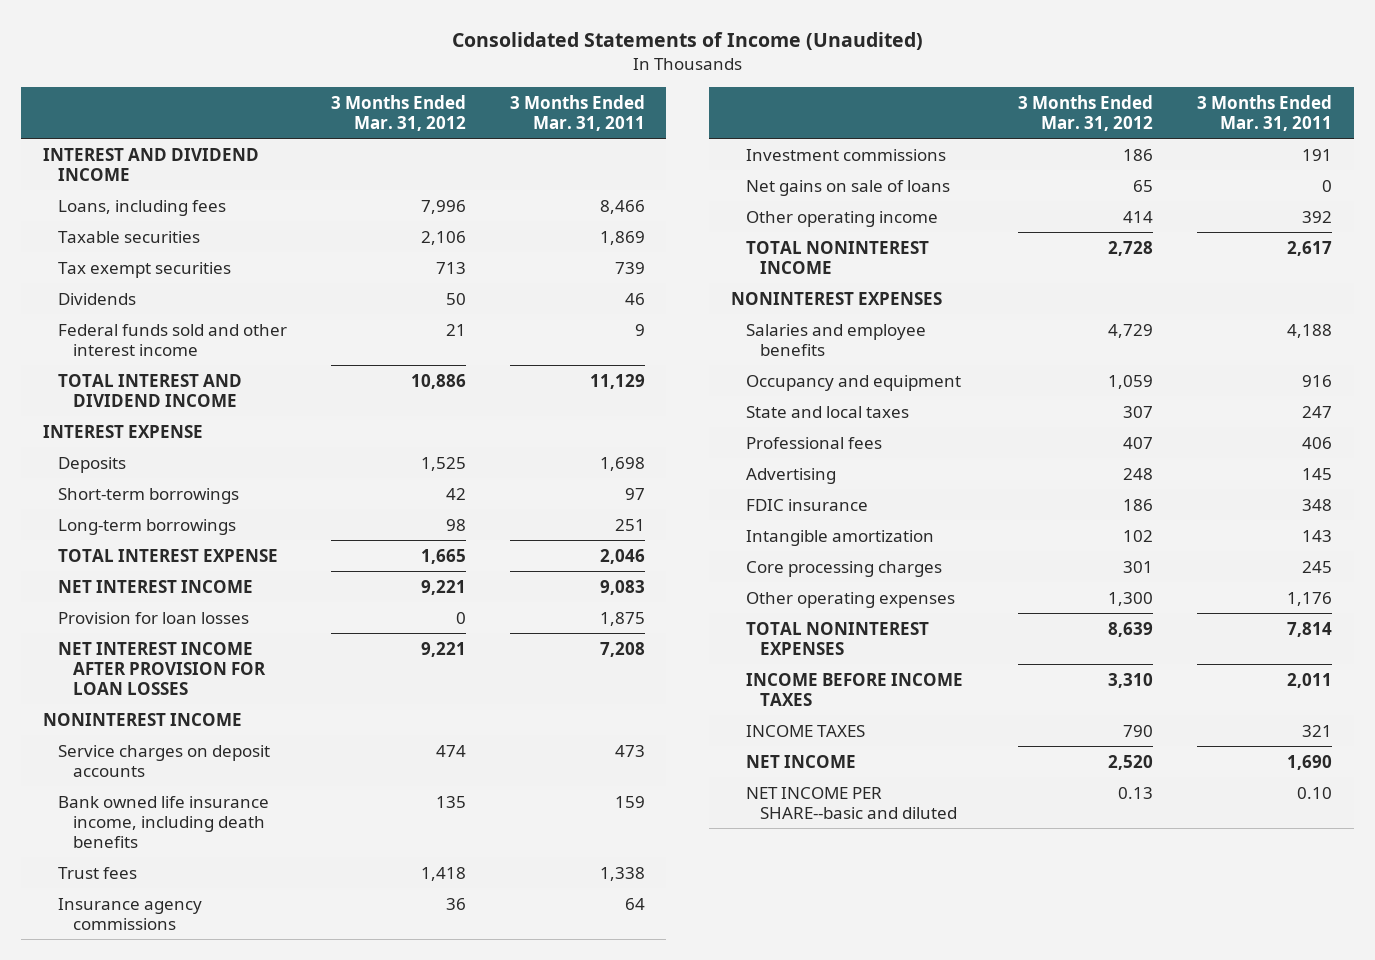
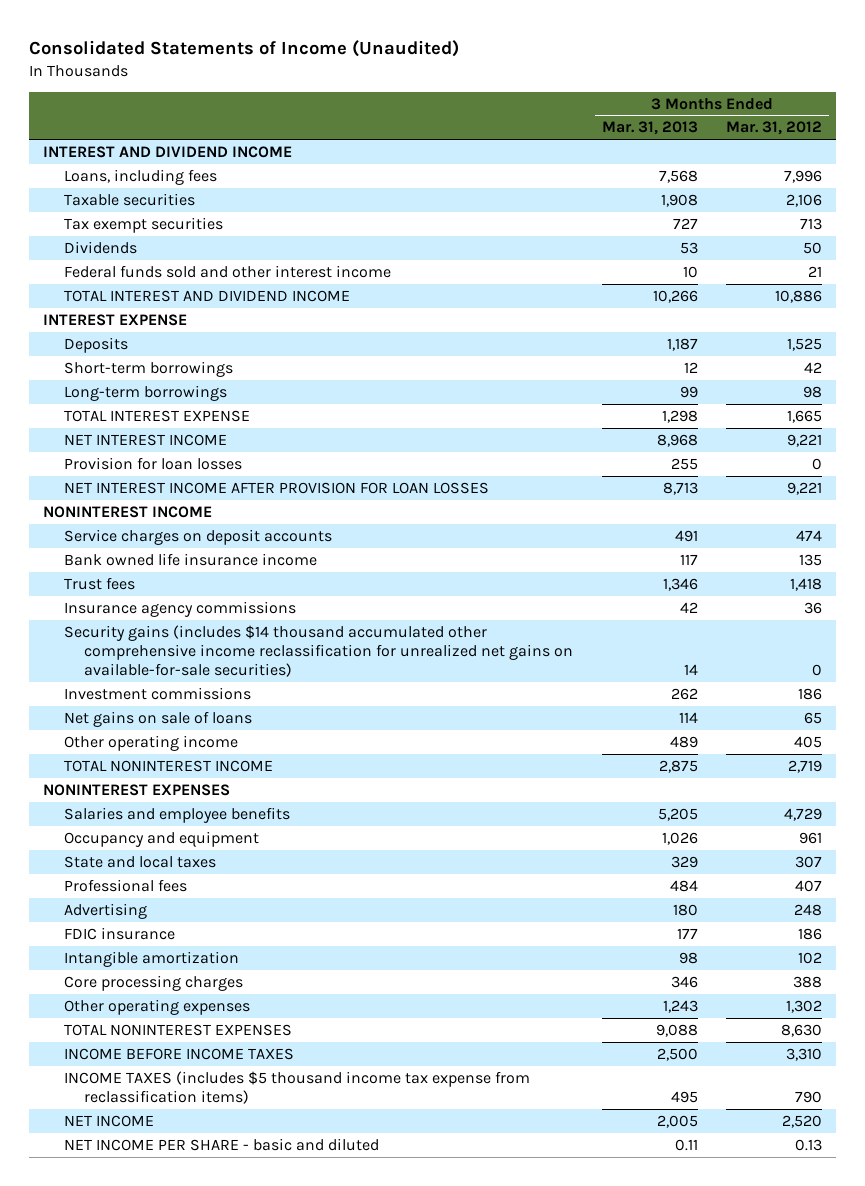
[509,94,645,131] 3 Months Ended Mar. 31, 2011 -> none
none -> [601,121,698,136] Mar. 31, 2013
[57,795,269,848] Bank owned life insurance income, including death benefits -> [63,552,317,566] Bank owned life insurance income
none -> [63,624,574,677] Security gains (includes $14 thousand accumulated other comprehensive income reclassification for unrealized net gains on available-for-sale securities)
[1123,210,1154,223] 414 -> [793,735,822,748] 405
[1108,240,1154,256] 2,728 -> [787,759,822,773] 2,719
[1108,374,1154,389] 1,059 -> [798,831,822,844] 961
[1123,560,1154,573] 301 -> [792,975,822,988] 388
[1108,591,1154,606] 1,300 -> [785,999,822,1013] 1,302
[1108,621,1154,637] 8,639 -> [780,1023,822,1037] 8,630
[745,724,865,737] INCOME TAXES -> [63,1070,530,1104] INCOME TAXES (includes $5 thousand income tax expense from reclassification items)
[745,786,958,819] NET INCOME PER SHARE--basic and diluted -> [63,1137,379,1151] NET INCOME PER SHARE - basic and diluted

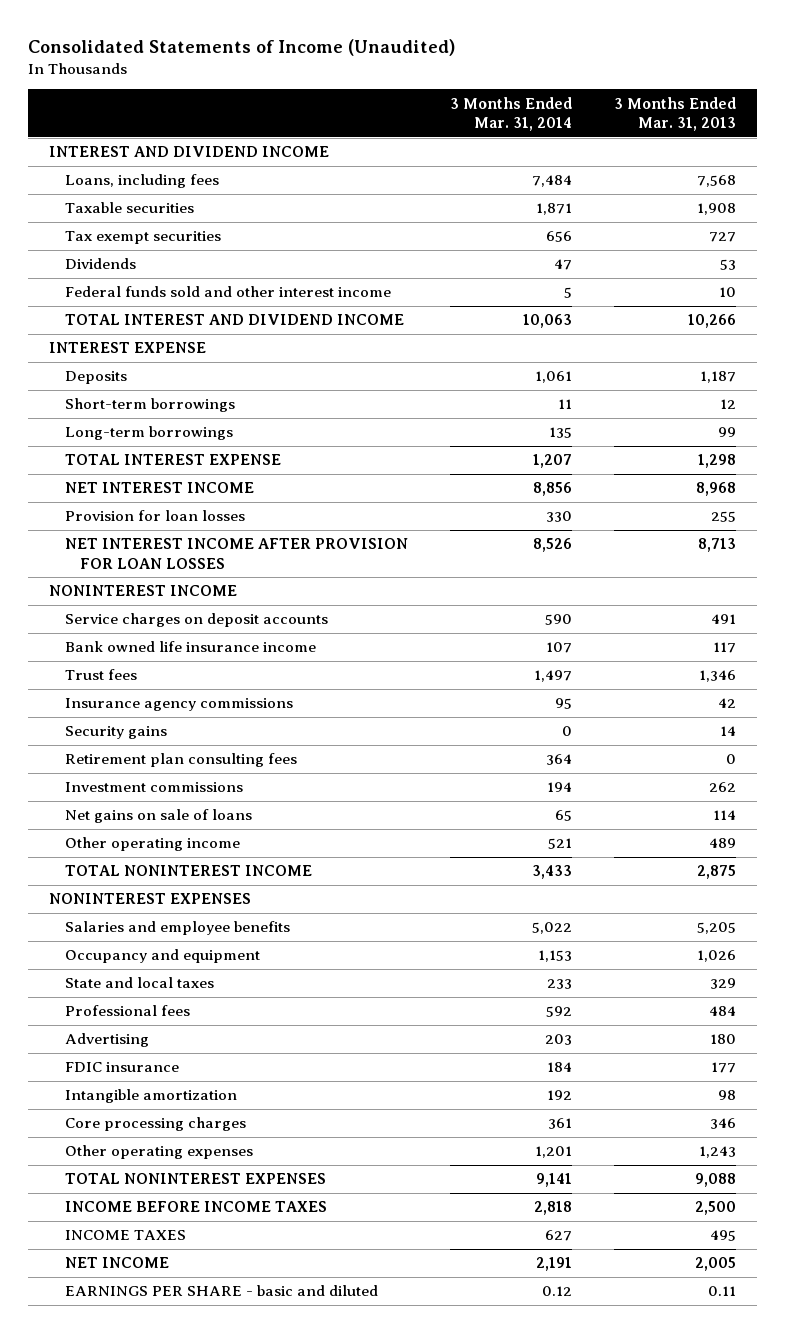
[725,121,822,136] Mar. 31, 2012 -> none
none -> [449,96,572,132] 3 Months Ended Mar. 31, 2014
[63,624,574,677] Security gains (includes $14 thousand accumulated other comprehensive income reclassification for unrealized net gains on available-for-sale securities) -> [64,726,167,740] Security gains
none -> [64,753,297,768] Retirement plan consulting fees
[63,1070,530,1104] INCOME TAXES (includes $5 thousand income tax expense from reclassification items) -> [64,1230,186,1241] INCOME TAXES
[63,1137,379,1151] NET INCOME PER SHARE - basic and diluted -> [64,1285,378,1297] EARNINGS PER SHARE - basic and diluted

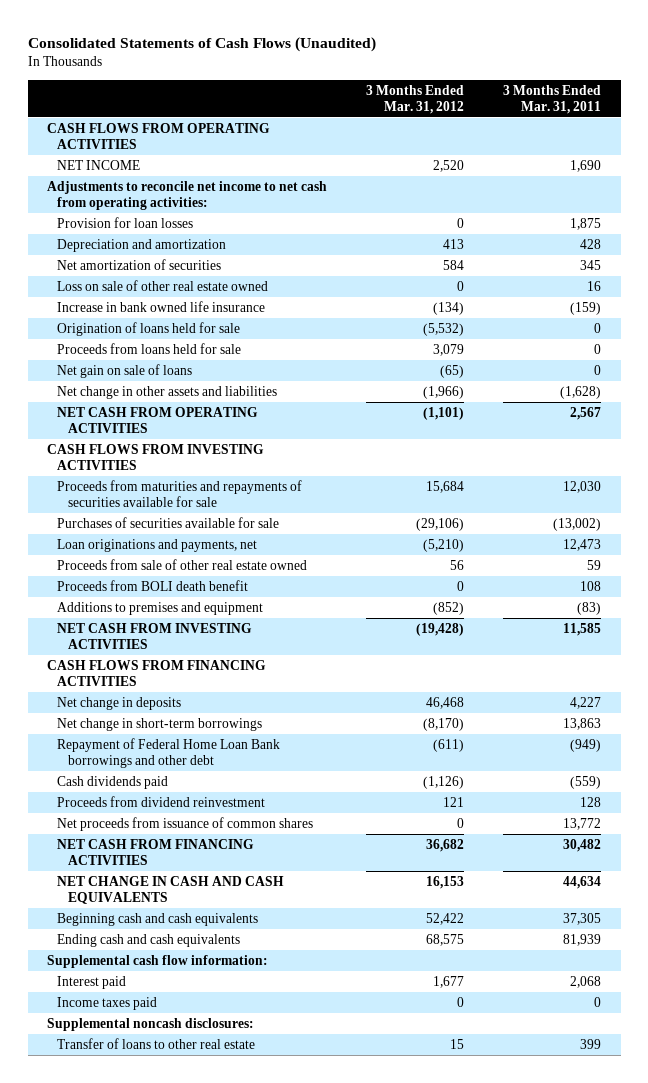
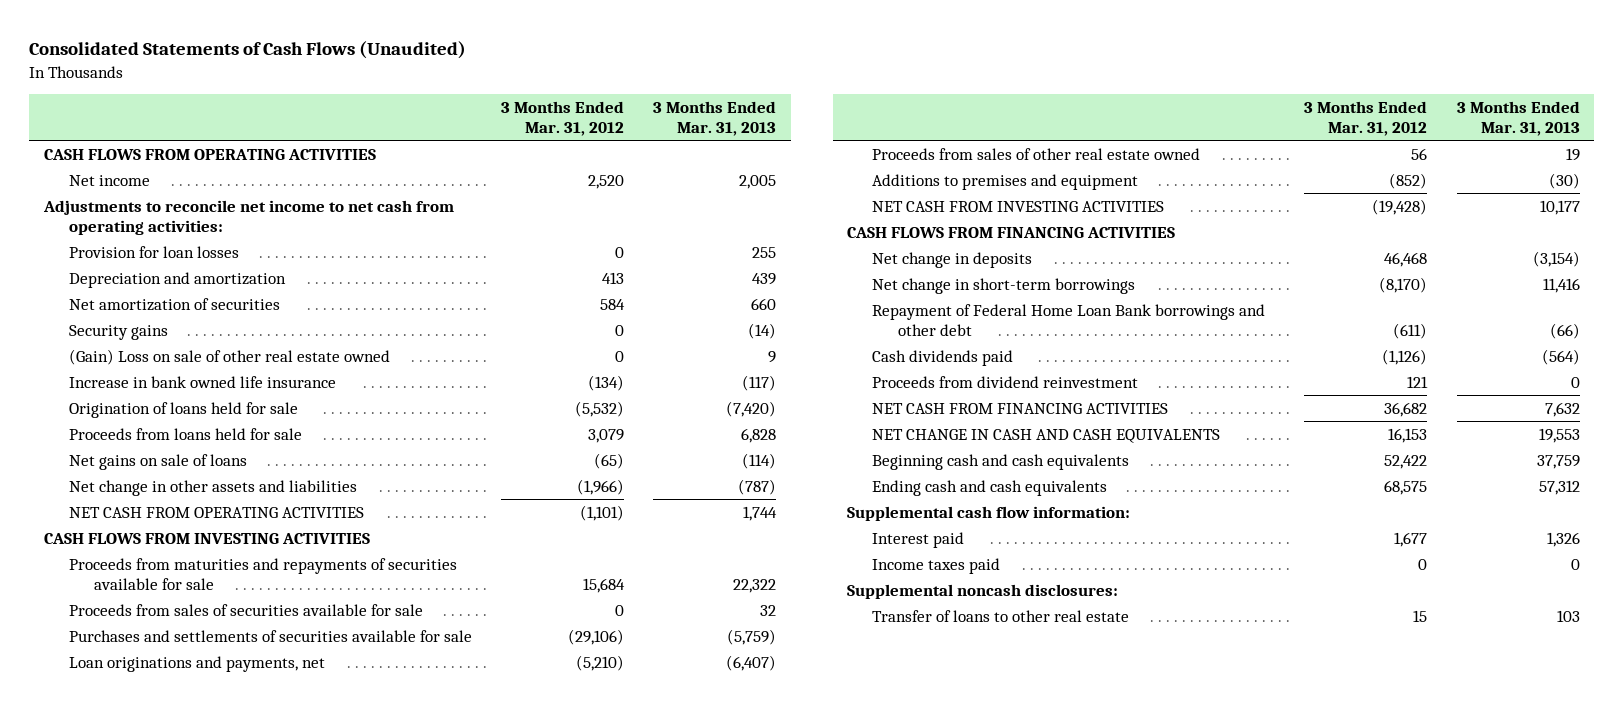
[503,84,602,114] 3 Months Ended Mar. 31, 2011 -> none
none -> [653,100,777,136] 3 Months Ended Mar. 31, 2013
[57,159,141,170] NET INCOME -> [68,174,150,186] Net income
none -> [68,324,168,340] Security gains
[57,279,269,291] Loss on sale of other real estate owned -> [68,348,390,365] (Gain) Loss on sale of other real estate owned
[57,363,193,378] Net gain on sale of loans -> [68,453,247,470] Net gains on sale of loans
none -> [68,603,423,616] Proceeds from sales of securities available for sale
[57,516,280,528] Purchases of securities available for sale -> [68,629,472,642] Purchases and settlements of securities available for sale
[57,579,249,591] Proceeds from BOLI death benefit -> none
[57,558,308,570] Proceeds from sale of other real estate owned -> [872,147,1201,160] Proceeds from sales of other real estate owned
[57,816,314,831] Net proceeds from issuance of common shares -> none

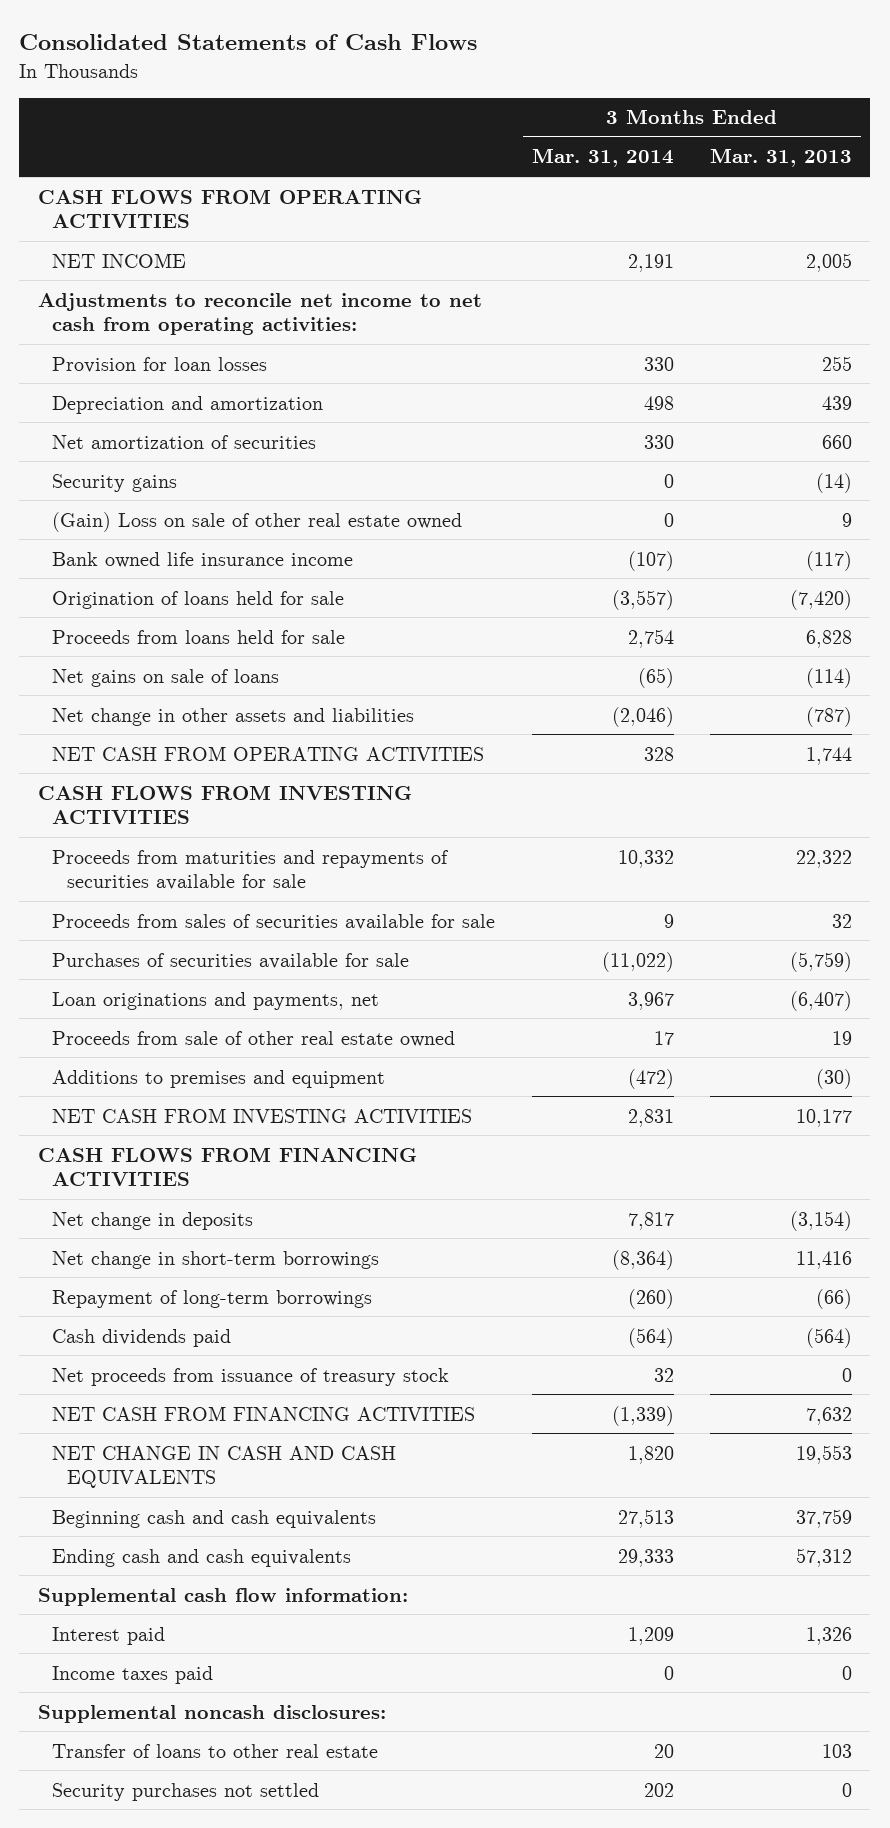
[29,41,467,60] Consolidated Statements of Cash Flows (Unaudited) -> [19,34,478,51] Consolidated Statements of Cash Flows
[501,100,625,136] 3 Months Ended Mar. 31, 2012 -> none
none -> [531,148,674,168] Mar. 31, 2014
[68,174,150,186] Net income -> [52,252,187,268] NET INCOME
[68,375,336,388] Increase in bank owned life insurance -> [52,551,354,568] Bank owned life insurance income
[68,629,472,642] Purchases and settlements of securities available for sale -> [52,952,410,969] Purchases of securities available for sale
[872,147,1201,160] Proceeds from sales of other real estate owned -> [52,1030,456,1047] Proceeds from sale of other real estate owned
[872,303,1266,336] Repayment of Federal Home Loan Bank borrowings and other debt -> [52,1289,373,1308] Repayment of long-term borrowings
[872,375,1139,388] Proceeds from dividend reinvestment -> none
none -> [52,1367,450,1386] Net proceeds from issuance of treasury stock
none -> [52,1782,320,1801] Security purchases not settled

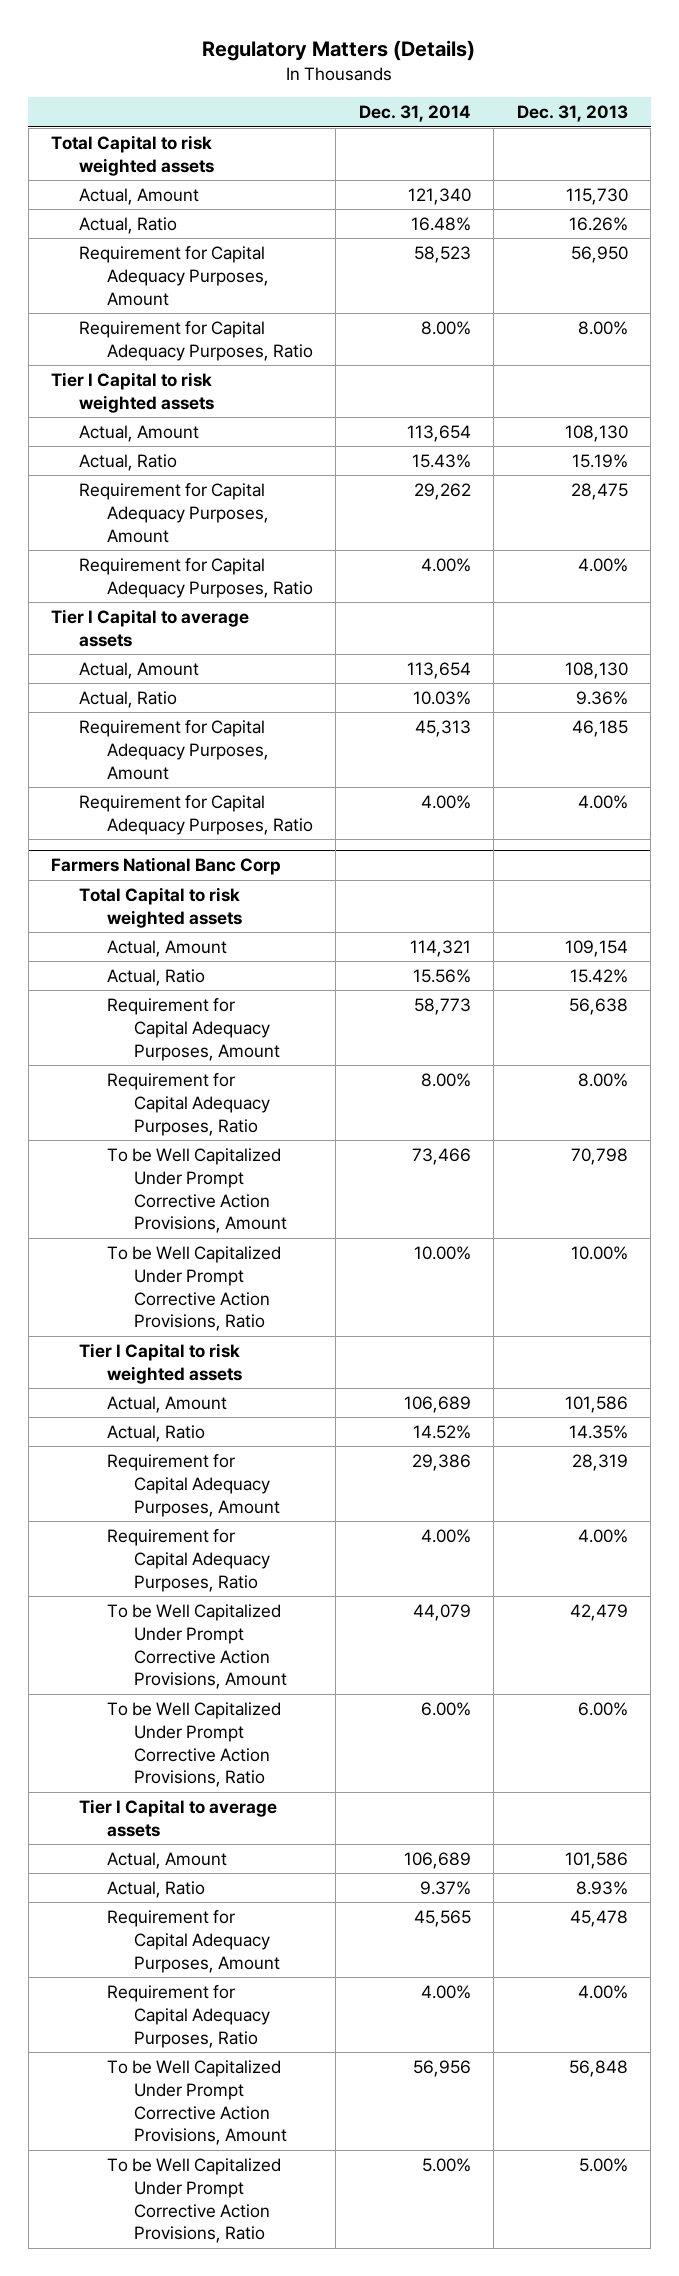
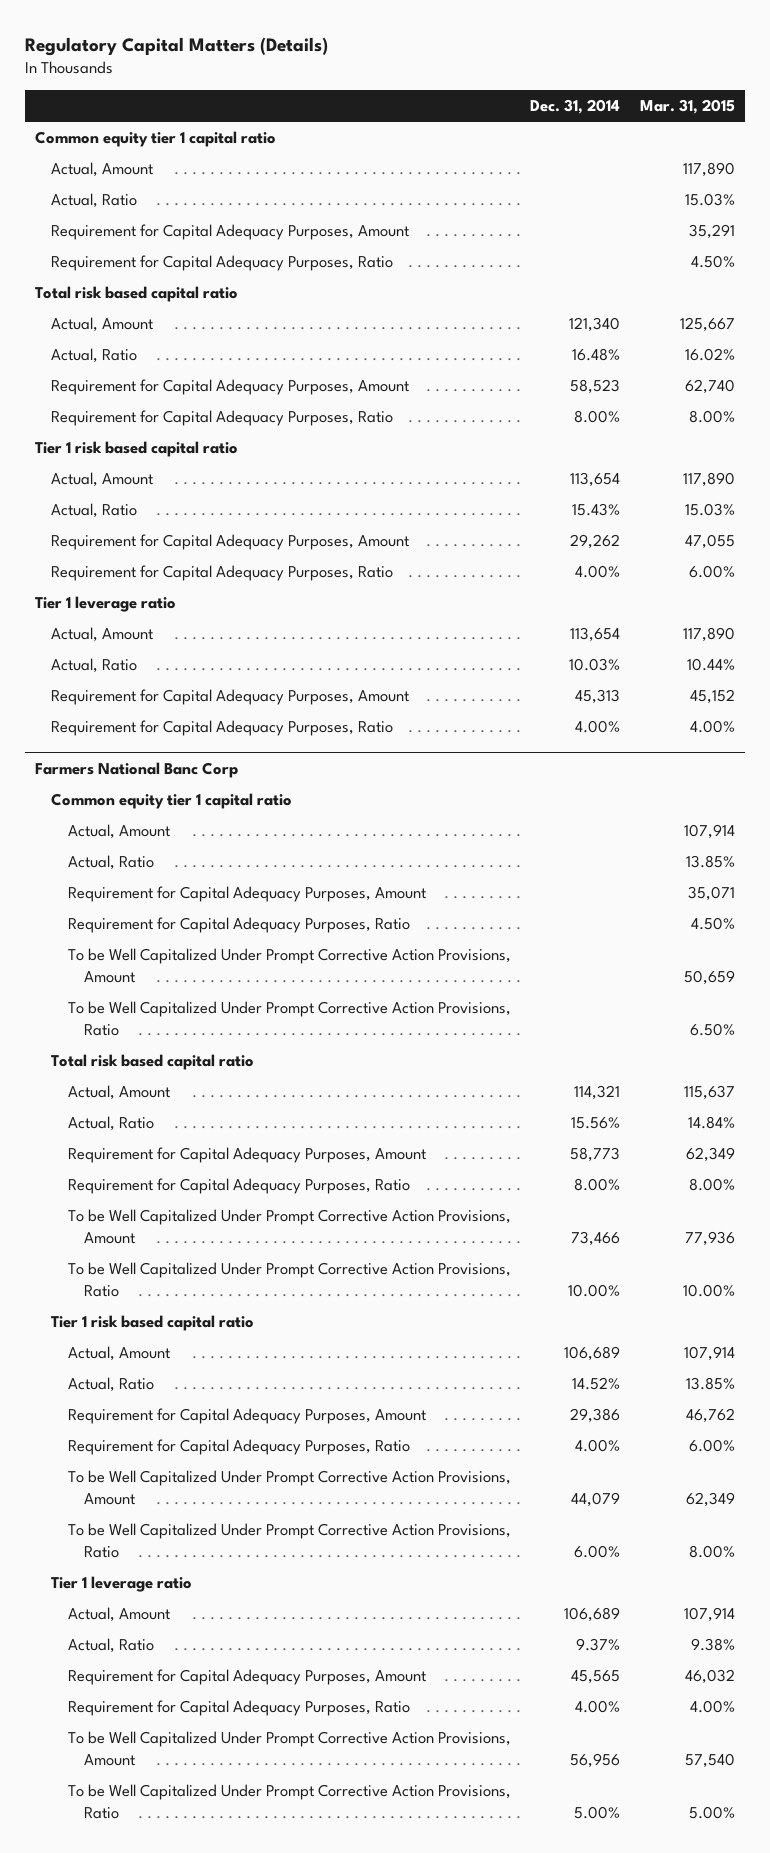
[202,39,476,61] Regulatory Matters (Details) -> [24,36,328,56] Regulatory Capital Matters (Details)
[516,105,628,123] Dec. 31, 2013 -> none
none -> [640,99,736,115] Mar. 31, 2015
none -> [34,131,276,148] Common equity tier 1 capital ratio
none -> [51,162,154,178] Actual, Amount
none -> [51,193,138,209] Actual, Ratio
none -> [51,224,410,241] Requirement for Capital Adequacy Purposes, Amount
none -> [51,255,394,272] Requirement for Capital Adequacy Purposes, Ratio
[51,134,215,176] Total Capital to risk weighted assets -> [34,286,238,303] Total risk based capital ratio
[51,371,215,413] Tier I Capital to risk weighted assets -> [34,441,238,458] Tier 1 risk based capital ratio
[51,608,250,647] Tier I Capital to average assets -> [34,596,176,613] Tier 1 leverage ratio
none -> [51,793,293,810] Common equity tier 1 capital ratio
none -> [67,824,170,840] Actual, Amount
none -> [67,855,154,871] Actual, Ratio
none -> [67,886,426,903] Requirement for Capital Adequacy Purposes, Amount
none -> [67,917,410,934] Requirement for Capital Adequacy Purposes, Ratio
none -> [67,948,511,983] To be Well Capitalized Under Prompt Corrective Action Provisions, Amount
none -> [67,1001,511,1036] To be Well Capitalized Under Prompt Corrective Action Provisions, Ratio
[79,886,242,928] Total Capital to risk weighted assets -> [51,1054,255,1071] Total risk based capital ratio
[79,1342,242,1384] Tier I Capital to risk weighted assets -> [51,1315,255,1332] Tier 1 risk based capital ratio
[79,1798,278,1837] Tier I Capital to average assets -> [51,1576,193,1593] Tier 1 leverage ratio

